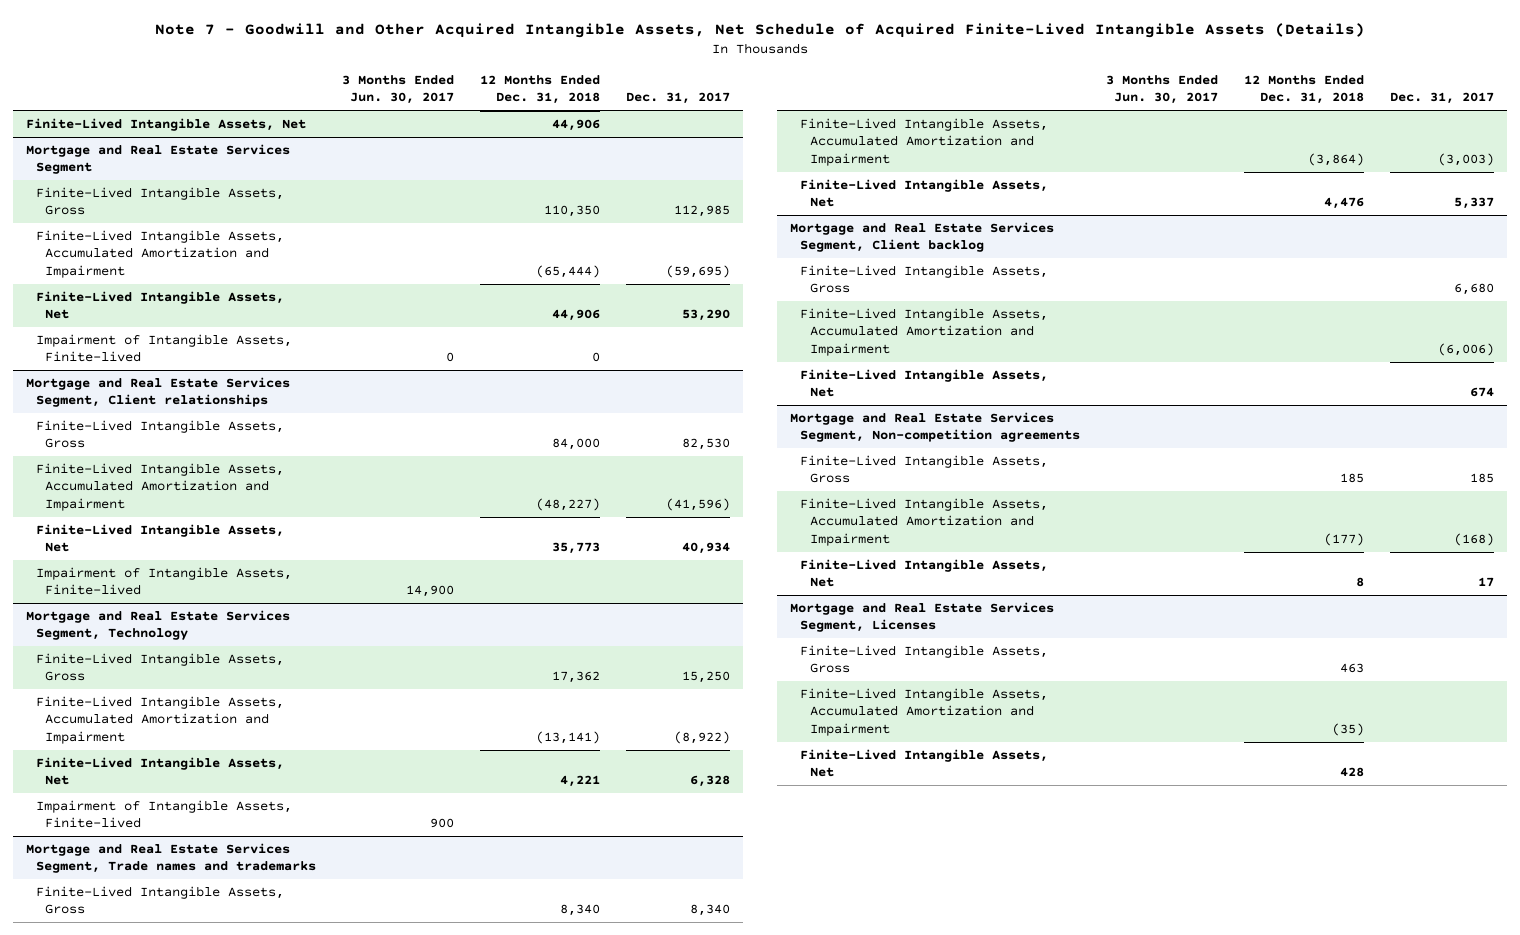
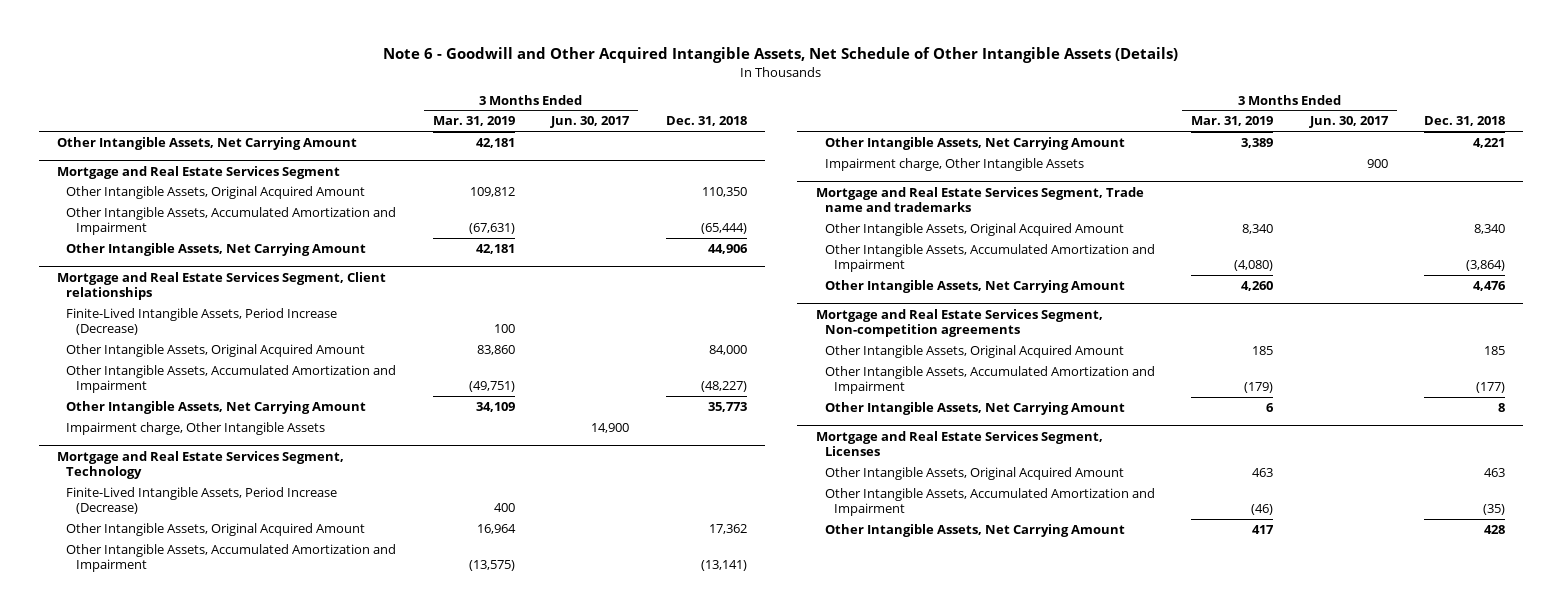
[154,23,1365,39] Note 7 - Goodwill and Other Acquired Intangible Assets, Net Schedule of Acquired Finite-Lived Intangible Assets (Details) -> [383,47,1179,64] Note 6 - Goodwill and Other Acquired Intangible Assets, Net Schedule of Other Intangible Assets (Details)
[479,74,600,105] 12 Months Ended Dec. 31, 2018 -> none
[625,92,730,105] Dec. 31, 2017 -> none
none -> [432,116,515,127] Mar. 31, 2019
none -> [665,116,747,127] Dec. 31, 2018
[25,118,306,132] Finite-Lived Intangible Assets, Net -> [56,136,357,150] Other Intangible Assets, Net Carrying Amount
[35,334,292,363] Impairment of Intangible Assets, Finite-lived -> none
[35,187,284,216] Finite-Lived Intangible Assets, Gross -> [66,185,366,199] Other Intangible Assets, Original Acquired Amount
[35,230,284,278] Finite-Lived Intangible Assets, Accumulated Amortization and Impairment -> [66,206,397,236] Other Intangible Assets, Accumulated Amortization and Impairment
[35,291,284,320] Finite-Lived Intangible Assets, Net -> [66,242,367,256] Other Intangible Assets, Net Carrying Amount
none -> [66,307,338,336] Finite-Lived Intangible Assets, Period Increase (Decrease)
[35,420,284,449] Finite-Lived Intangible Assets, Gross -> [66,343,366,357] Other Intangible Assets, Original Acquired Amount
[35,463,284,511] Finite-Lived Intangible Assets, Accumulated Amortization and Impairment -> [66,364,397,394] Other Intangible Assets, Accumulated Amortization and Impairment
[35,524,284,553] Finite-Lived Intangible Assets, Net -> [66,400,367,414] Other Intangible Assets, Net Carrying Amount
[35,567,292,596] Impairment of Intangible Assets, Finite-lived -> [66,421,326,435] Impairment charge, Other Intangible Assets
[790,222,1055,253] Mortgage and Real Estate Services Segment, Client backlog -> none
[799,265,1048,294] Finite-Lived Intangible Assets, Gross -> none
[799,308,1048,356] Finite-Lived Intangible Assets, Accumulated Amortization and Impairment -> none
[799,369,1048,398] Finite-Lived Intangible Assets, Net -> none
none -> [66,486,338,515] Finite-Lived Intangible Assets, Period Increase (Decrease)
[35,653,284,682] Finite-Lived Intangible Assets, Gross -> [66,522,366,536] Other Intangible Assets, Original Acquired Amount
[35,696,284,744] Finite-Lived Intangible Assets, Accumulated Amortization and Impairment -> [66,543,397,573] Other Intangible Assets, Accumulated Amortization and Impairment
[35,757,284,786] Finite-Lived Intangible Assets, Net -> [824,136,1125,150] Other Intangible Assets, Net Carrying Amount
[35,800,292,829] Impairment of Intangible Assets, Finite-lived -> [824,157,1084,171] Impairment charge, Other Intangible Assets
[25,843,316,874] Mortgage and Real Estate Services Segment, Trade names and trademarks -> [815,186,1144,212] Mortgage and Real Estate Services Segment, Trade name and trademarks
[35,886,284,915] Finite-Lived Intangible Assets, Gross -> [824,222,1124,236] Other Intangible Assets, Original Acquired Amount
[799,118,1048,166] Finite-Lived Intangible Assets, Accumulated Amortization and Impairment -> [824,243,1155,273] Other Intangible Assets, Accumulated Amortization and Impairment
[799,179,1048,208] Finite-Lived Intangible Assets, Net -> [824,279,1125,293] Other Intangible Assets, Net Carrying Amount
[799,455,1048,484] Finite-Lived Intangible Assets, Gross -> [824,344,1124,358] Other Intangible Assets, Original Acquired Amount
[799,498,1048,546] Finite-Lived Intangible Assets, Accumulated Amortization and Impairment -> [824,365,1155,395] Other Intangible Assets, Accumulated Amortization and Impairment
[799,559,1048,588] Finite-Lived Intangible Assets, Net -> [824,401,1125,415] Other Intangible Assets, Net Carrying Amount
[799,645,1048,674] Finite-Lived Intangible Assets, Gross -> [824,466,1124,480] Other Intangible Assets, Original Acquired Amount
[799,688,1048,736] Finite-Lived Intangible Assets, Accumulated Amortization and Impairment -> [824,487,1155,517] Other Intangible Assets, Accumulated Amortization and Impairment
[799,749,1048,778] Finite-Lived Intangible Assets, Net -> [824,523,1125,537] Other Intangible Assets, Net Carrying Amount

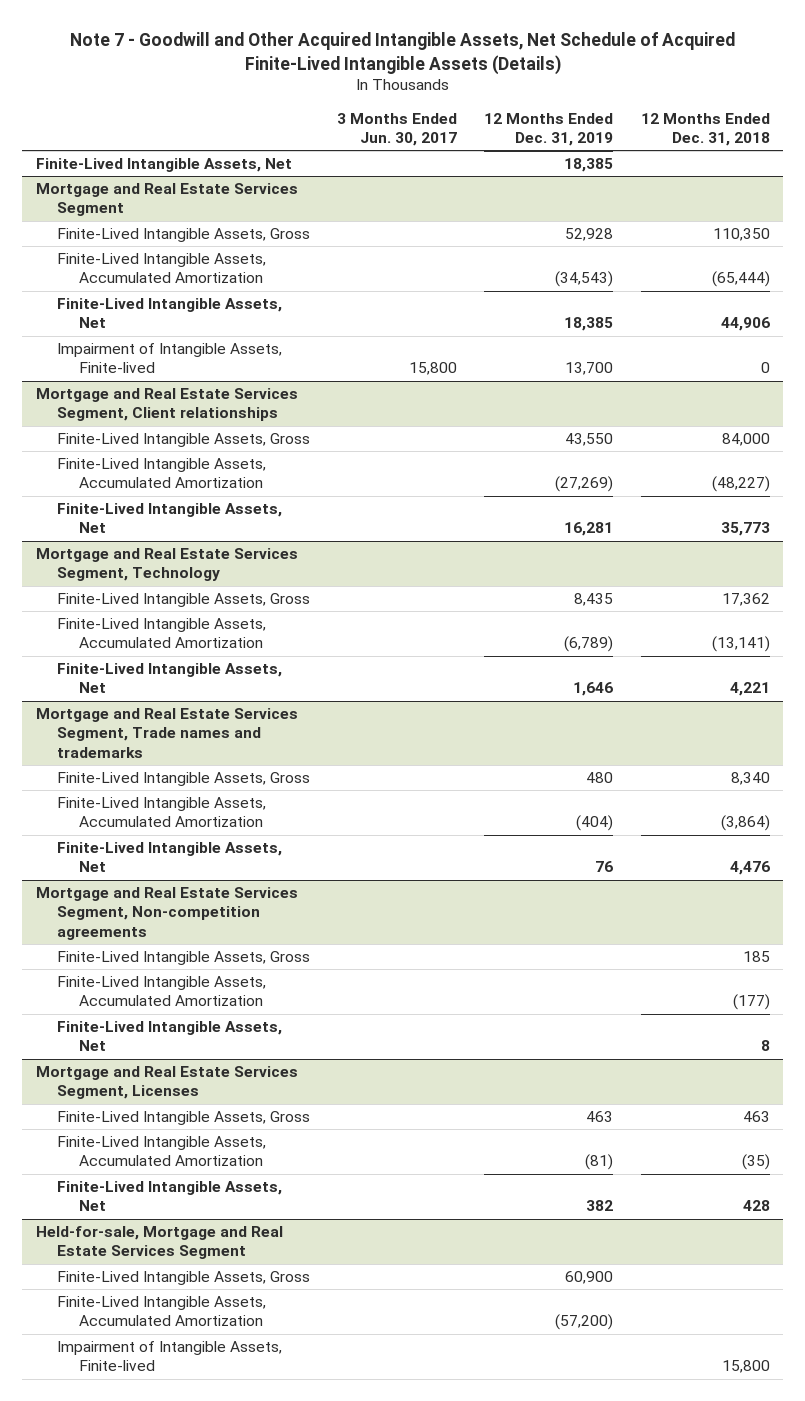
[383,47,1179,64] Note 6 - Goodwill and Other Acquired Intangible Assets, Net Schedule of Other Intangible Assets (Details) -> [69,31,735,75] Note 7 - Goodwill and Other Acquired Intangible Assets, Net Schedule of Acquired Finite-Lived Intangible Assets (Details)
[432,116,515,127] Mar. 31, 2019 -> none
[665,116,747,127] Dec. 31, 2018 -> none
none -> [484,112,614,147] 12 Months Ended Dec. 31, 2019
none -> [640,112,770,147] 12 Months Ended Dec. 31, 2018
[56,136,357,150] Other Intangible Assets, Net Carrying Amount -> [35,158,292,173] Finite-Lived Intangible Assets, Net
[66,206,397,236] Other Intangible Assets, Accumulated Amortization and Impairment -> none
[66,185,366,199] Other Intangible Assets, Original Acquired Amount -> [57,228,311,243] Finite-Lived Intangible Assets, Gross
none -> [57,253,267,284] Finite-Lived Intangible Assets, Accumulated Amortization
[66,242,367,256] Other Intangible Assets, Net Carrying Amount -> [57,298,283,329] Finite-Lived Intangible Assets, Net
none -> [57,343,283,374] Impairment of Intangible Assets, Finite-lived
[66,307,338,336] Finite-Lived Intangible Assets, Period Increase (Decrease) -> none
[66,364,397,394] Other Intangible Assets, Accumulated Amortization and Impairment -> none
[66,421,326,435] Impairment charge, Other Intangible Assets -> none
[66,343,366,357] Other Intangible Assets, Original Acquired Amount -> [57,433,311,448] Finite-Lived Intangible Assets, Gross
none -> [57,458,267,489] Finite-Lived Intangible Assets, Accumulated Amortization
[66,400,367,414] Other Intangible Assets, Net Carrying Amount -> [57,503,283,534] Finite-Lived Intangible Assets, Net
[66,486,338,515] Finite-Lived Intangible Assets, Period Increase (Decrease) -> none
[66,543,397,573] Other Intangible Assets, Accumulated Amortization and Impairment -> none
[824,157,1084,171] Impairment charge, Other Intangible Assets -> none
[824,243,1155,273] Other Intangible Assets, Accumulated Amortization and Impairment -> none
[66,522,366,536] Other Intangible Assets, Original Acquired Amount -> [57,593,311,608] Finite-Lived Intangible Assets, Gross
none -> [57,618,267,649] Finite-Lived Intangible Assets, Accumulated Amortization
[824,136,1125,150] Other Intangible Assets, Net Carrying Amount -> [57,663,283,694] Finite-Lived Intangible Assets, Net
[815,186,1144,212] Mortgage and Real Estate Services Segment, Trade name and trademarks -> [35,708,298,758] Mortgage and Real Estate Services Segment, Trade names and trademarks
[824,222,1124,236] Other Intangible Assets, Original Acquired Amount -> [57,772,311,787] Finite-Lived Intangible Assets, Gross
none -> [57,797,267,828] Finite-Lived Intangible Assets, Accumulated Amortization
[824,279,1125,293] Other Intangible Assets, Net Carrying Amount -> [57,842,283,873] Finite-Lived Intangible Assets, Net
[824,365,1155,395] Other Intangible Assets, Accumulated Amortization and Impairment -> none
[824,344,1124,358] Other Intangible Assets, Original Acquired Amount -> [57,951,311,966] Finite-Lived Intangible Assets, Gross
none -> [57,976,267,1007] Finite-Lived Intangible Assets, Accumulated Amortization
[824,401,1125,415] Other Intangible Assets, Net Carrying Amount -> [57,1021,283,1052] Finite-Lived Intangible Assets, Net
[824,487,1155,517] Other Intangible Assets, Accumulated Amortization and Impairment -> none
[824,466,1124,480] Other Intangible Assets, Original Acquired Amount -> [57,1111,311,1126] Finite-Lived Intangible Assets, Gross
none -> [57,1136,267,1167] Finite-Lived Intangible Assets, Accumulated Amortization
[824,523,1125,537] Other Intangible Assets, Net Carrying Amount -> [57,1181,283,1212] Finite-Lived Intangible Assets, Net
none -> [35,1226,283,1260] Held-for-sale, Mortgage and Real Estate Services Segment
none -> [57,1271,311,1286] Finite-Lived Intangible Assets, Gross
none -> [57,1296,267,1327] Finite-Lived Intangible Assets, Accumulated Amortization
none -> [57,1341,283,1372] Impairment of Intangible Assets, Finite-lived

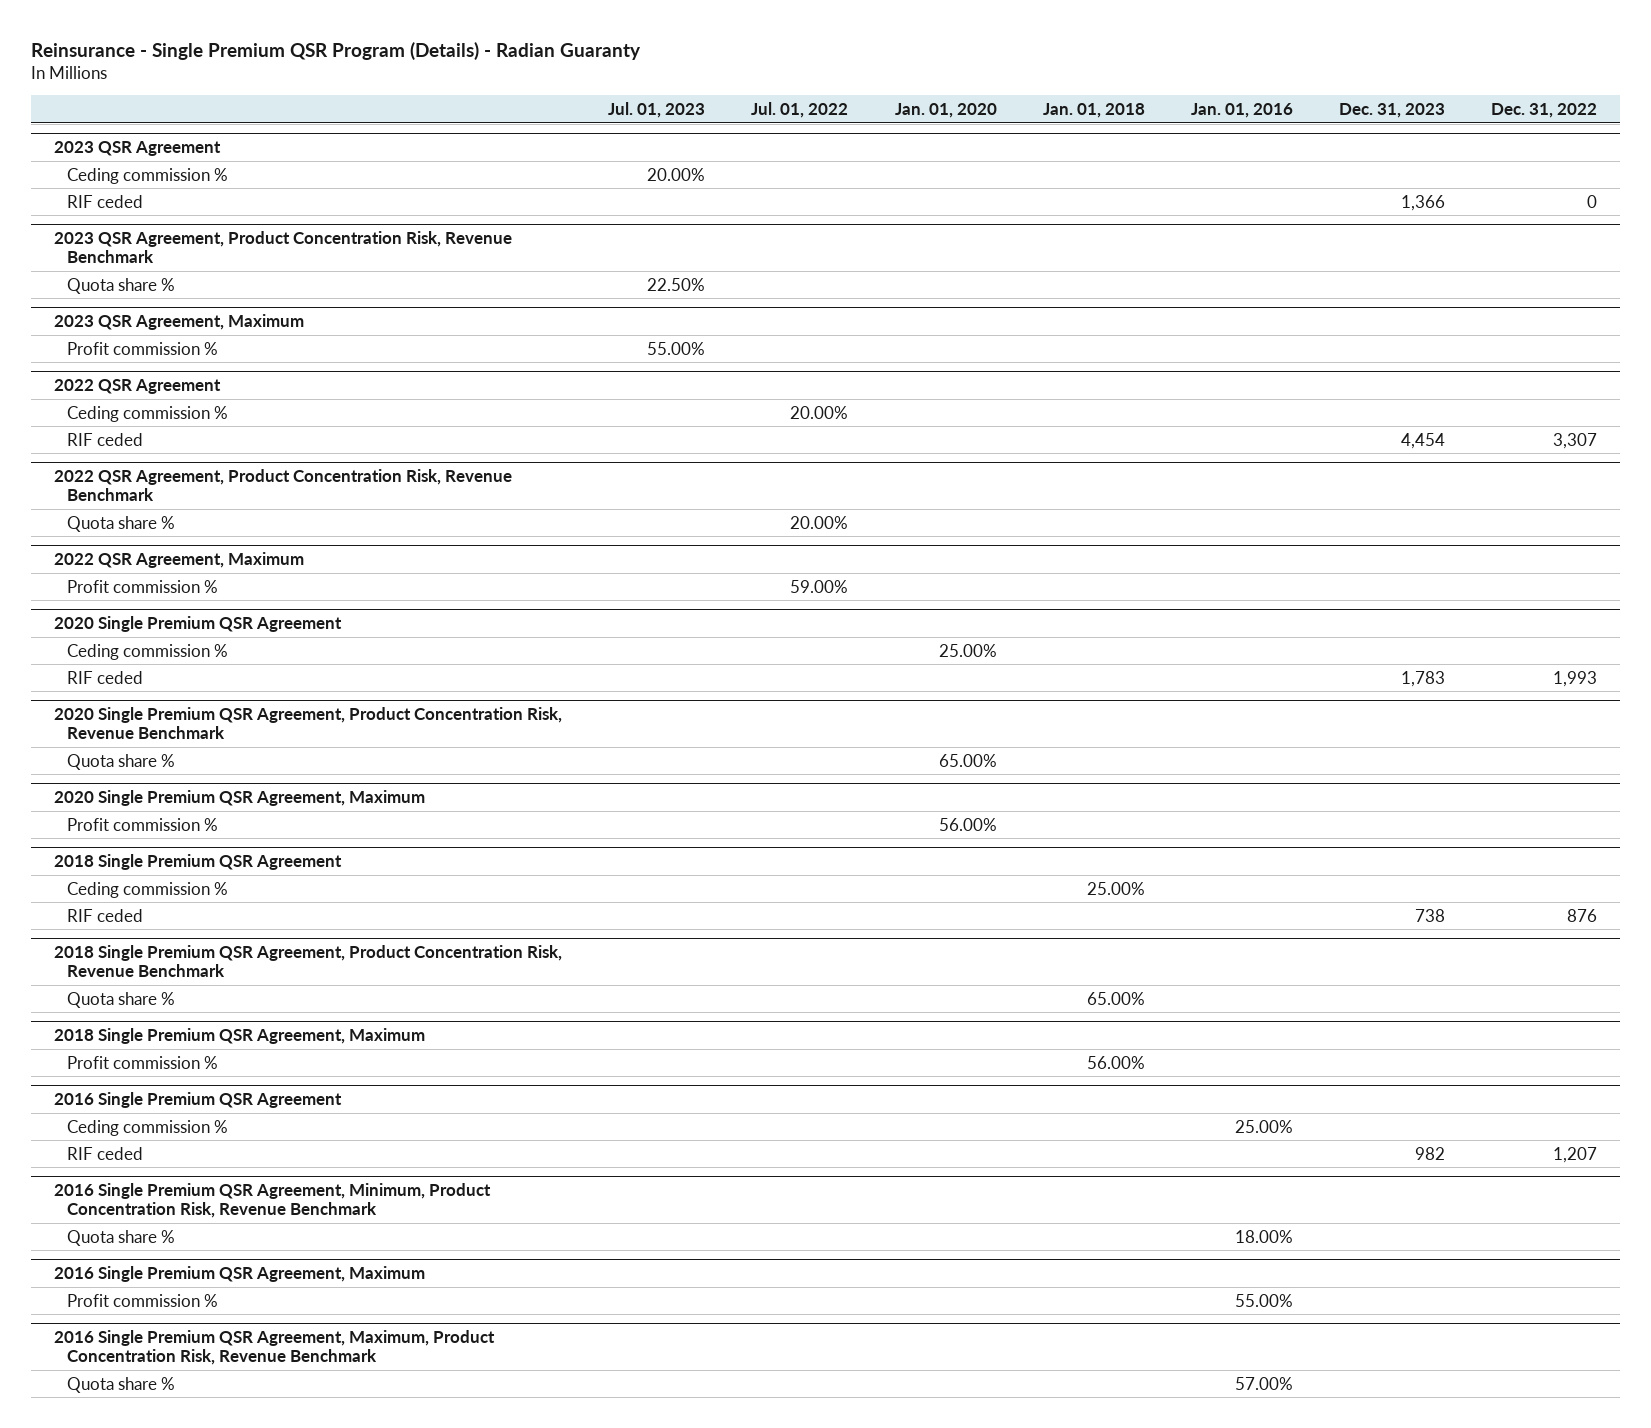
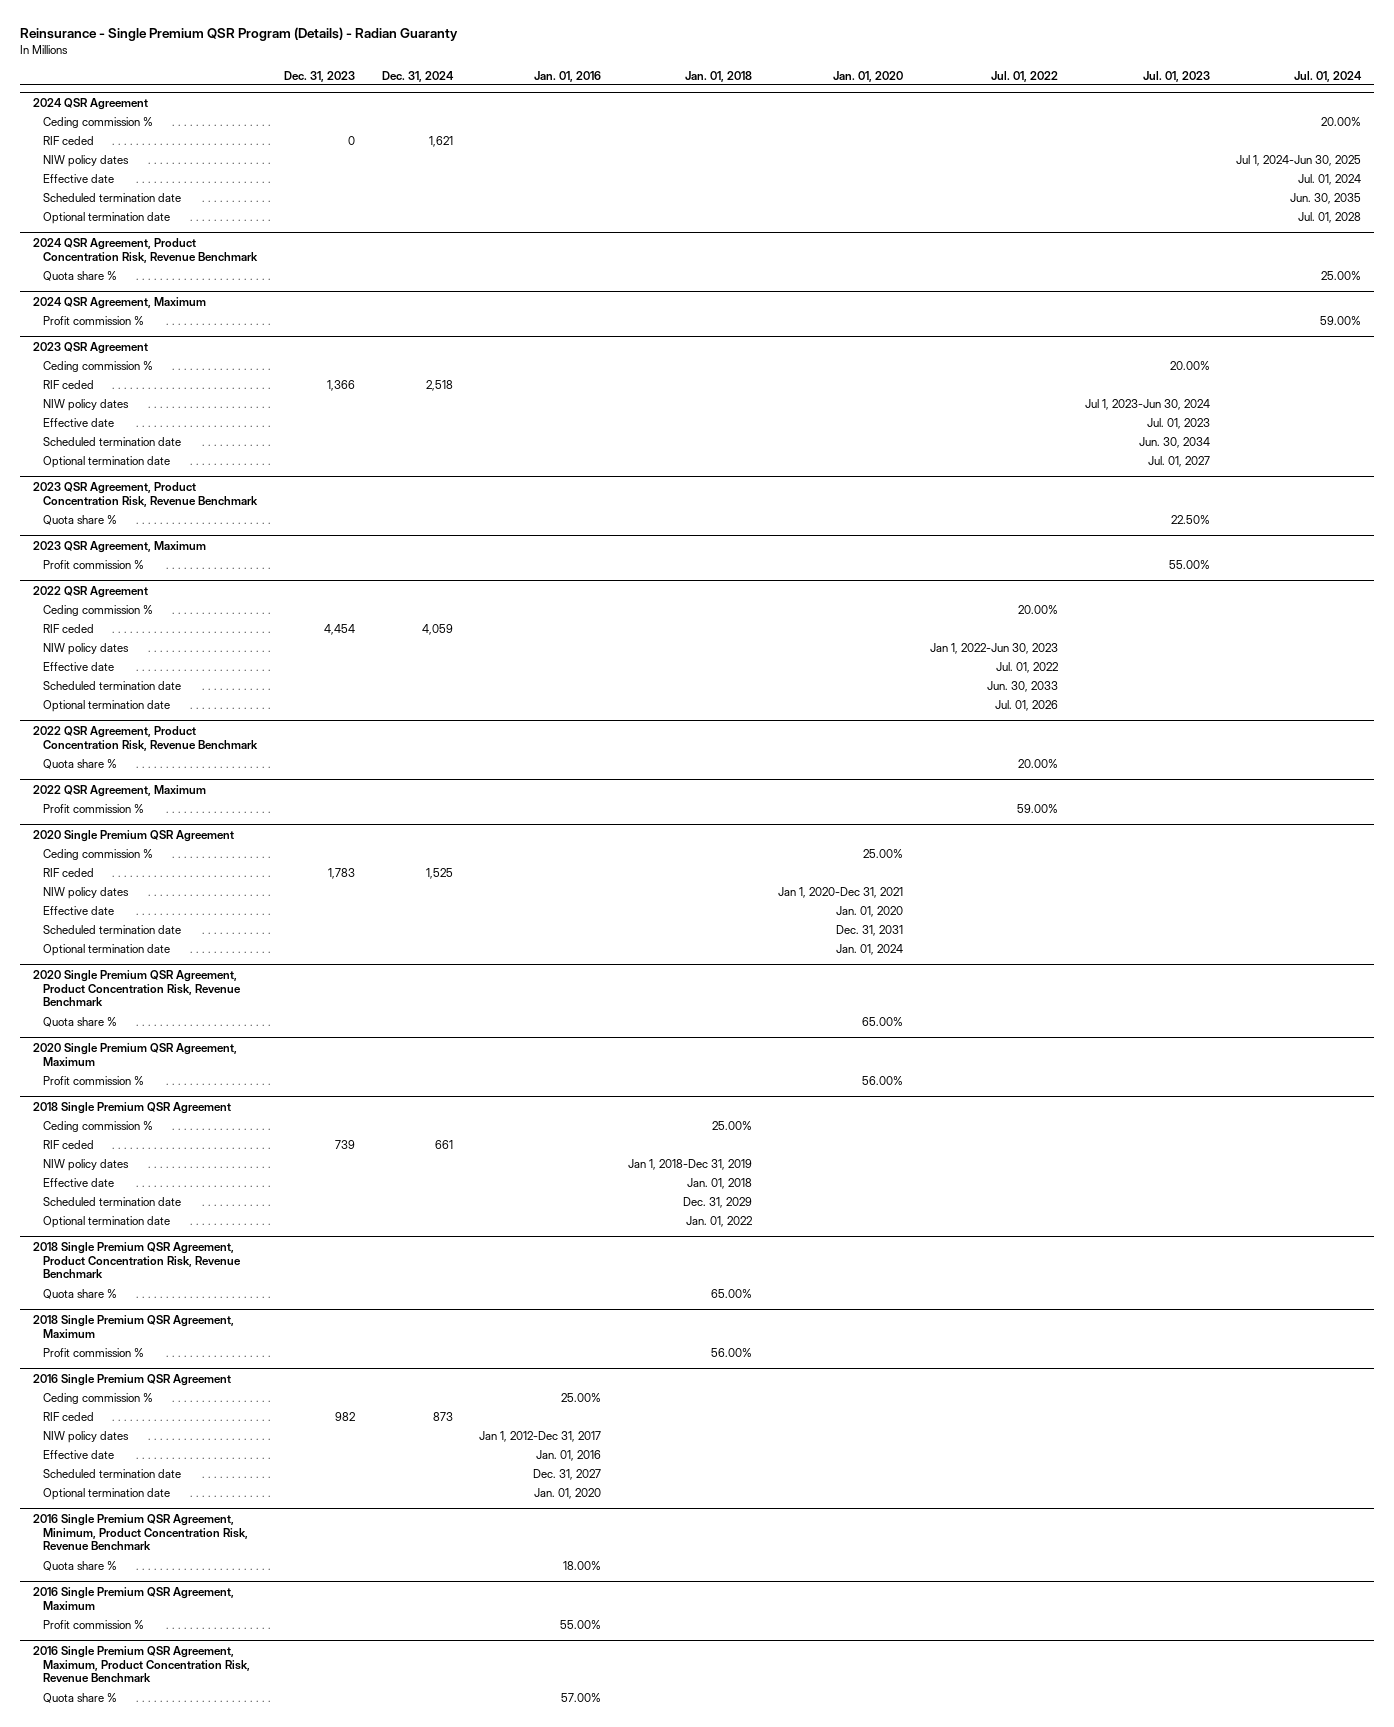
[1490,102,1597,118] Dec. 31, 2022 -> none
none -> [381,70,454,82] Dec. 31, 2024
none -> [1294,70,1363,82] Jul. 01, 2024
none -> [33,97,149,110] 2024 QSR Agreement
none -> [43,116,154,128] Ceding commission %
none -> [43,135,95,145] RIF ceded
none -> [43,154,130,167] NIW policy dates
none -> [43,173,115,183] Effective date
none -> [43,192,182,202] Scheduled termination date
none -> [43,211,171,224] Optional termination date
none -> [33,237,259,263] 2024 QSR Agreement, Product Concentration Risk, Revenue Benchmark
none -> [43,270,118,281] Quota share %
none -> [33,296,207,309] 2024 QSR Agreement, Maximum
none -> [43,315,145,325] Profit commission %
none -> [43,398,130,411] NIW policy dates
none -> [43,417,115,427] Effective date
none -> [43,436,182,446] Scheduled termination date
none -> [43,455,171,468] Optional termination date
none -> [43,642,130,655] NIW policy dates
none -> [43,661,115,671] Effective date
none -> [43,680,182,690] Scheduled termination date
none -> [43,699,171,712] Optional termination date
none -> [43,886,130,899] NIW policy dates
none -> [43,905,115,915] Effective date
none -> [43,924,182,934] Scheduled termination date
none -> [43,943,171,956] Optional termination date
[1414,908,1445,922] 738 -> [334,1139,355,1149] 739
none -> [43,1158,130,1171] NIW policy dates
none -> [43,1177,115,1187] Effective date
none -> [43,1196,182,1206] Scheduled termination date
none -> [43,1215,171,1228] Optional termination date
none -> [43,1430,130,1443] NIW policy dates
none -> [43,1449,115,1459] Effective date
none -> [43,1468,182,1478] Scheduled termination date
none -> [43,1487,171,1500] Optional termination date

